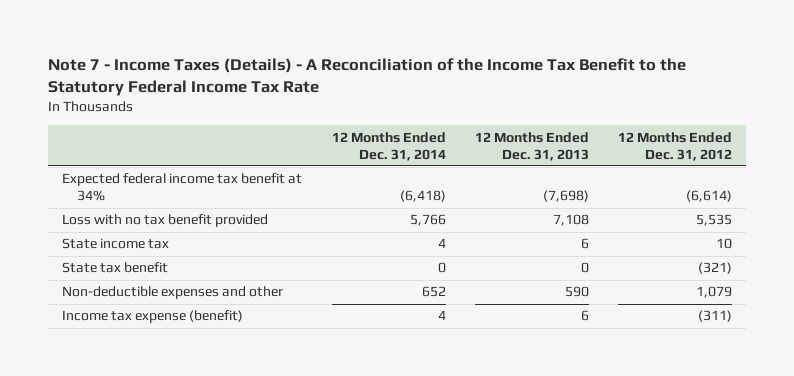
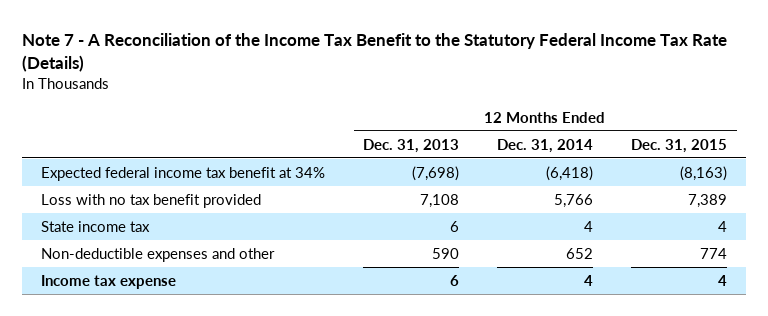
[47,57,686,96] Note 7 - Income Taxes (Details) - A Reconciliation of the Income Tax Benefit to the Statutory Federal Income Tax Rate -> [22,32,728,72] Note 7 - A Reconciliation of the Income Tax Benefit to the Statutory Federal Income Tax Rate (Details)
[617,131,732,161] 12 Months Ended Dec. 31, 2012 -> none
none -> [631,138,728,153] Dec. 31, 2015
[62,262,169,274] State tax benefit -> none
[62,310,244,324] Income tax expense (benefit) -> [41,274,177,289] Income tax expense

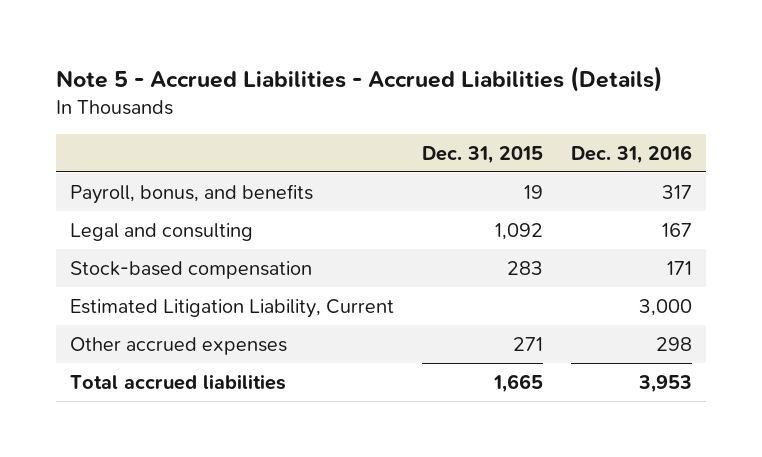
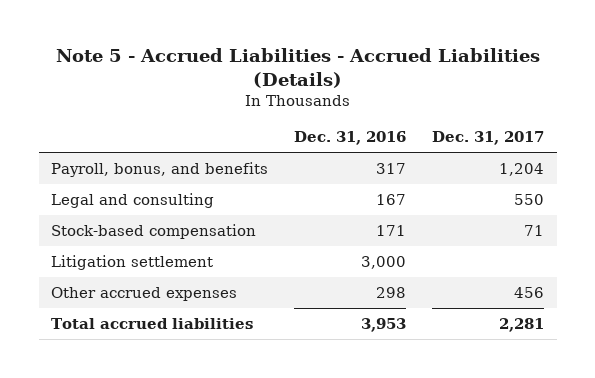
[422,145,544,164] Dec. 31, 2015 -> none
none -> [432,131,545,146] Dec. 31, 2017
[69,298,394,318] Estimated Litigation Liability, Current -> [51,254,214,270] Litigation settlement

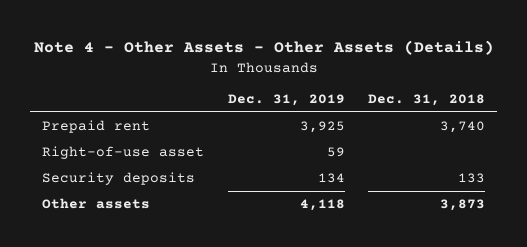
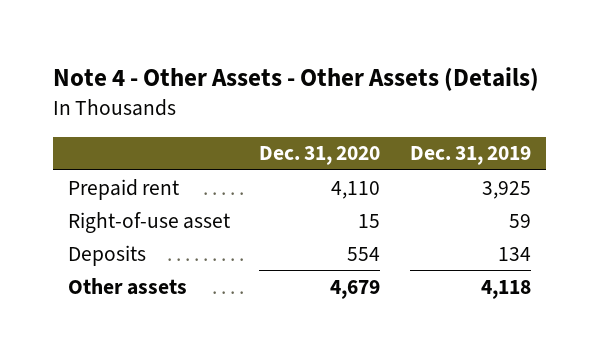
[368,94,486,107] Dec. 31, 2018 -> none
none -> [259,146,381,166] Dec. 31, 2020
[41,171,195,185] Security deposits -> [67,244,146,266] Deposits

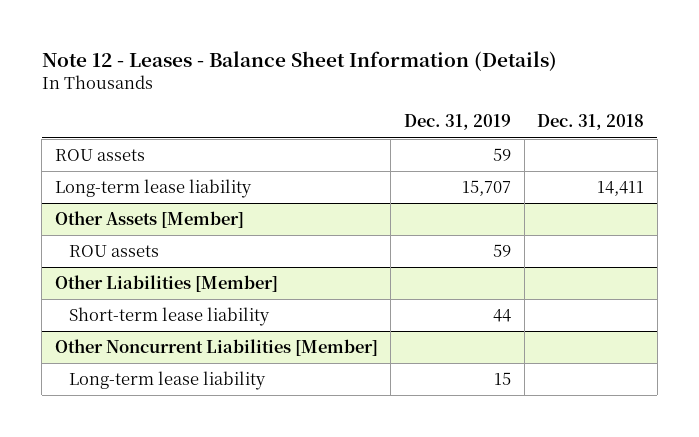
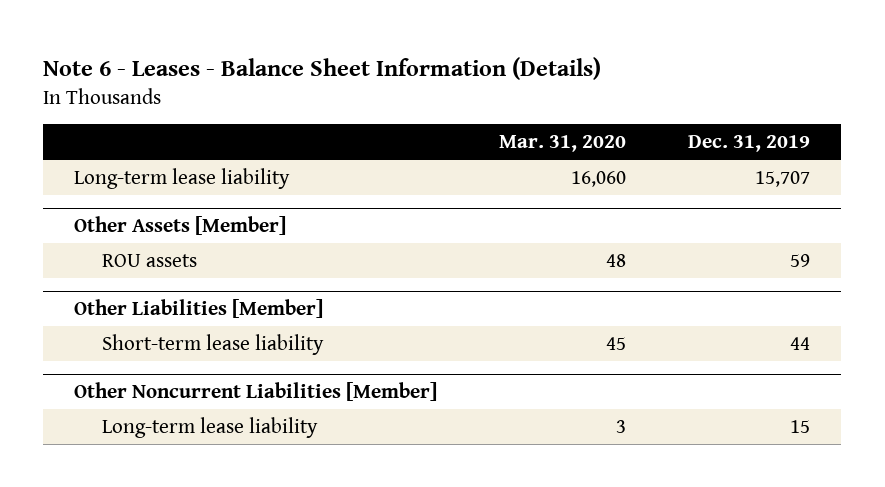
[41,51,557,72] Note 12 - Leases - Balance Sheet Information (Details) -> [43,56,602,80] Note 6 - Leases - Balance Sheet Information (Details)
[537,114,645,131] Dec. 31, 2018 -> none
none -> [499,135,627,153] Mar. 31, 2020
[54,148,145,161] ROU assets -> none

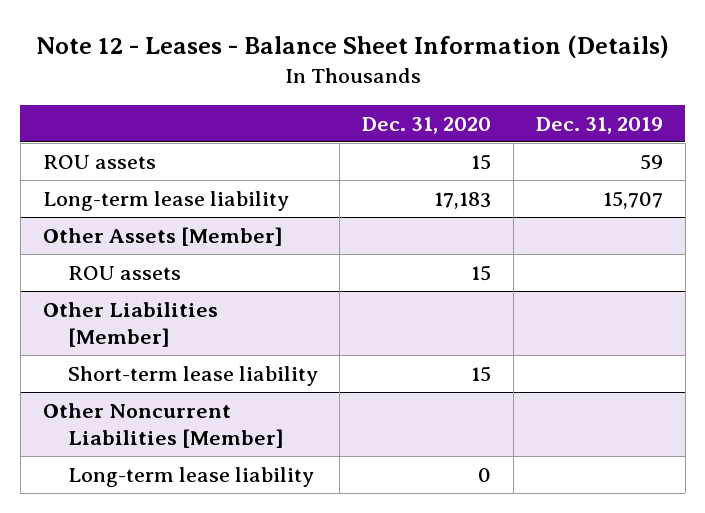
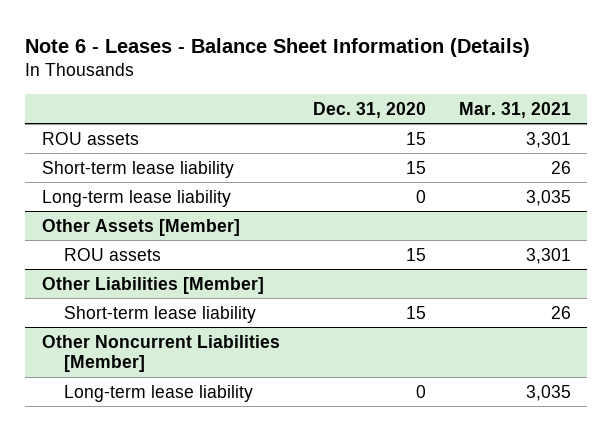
[35,34,669,58] Note 12 - Leases - Balance Sheet Information (Details) -> [25,37,531,57] Note 6 - Leases - Balance Sheet Information (Details)
[535,116,663,134] Dec. 31, 2019 -> none
none -> [458,101,571,118] Mar. 31, 2021
none -> [41,160,234,178] Short-term lease liability
[434,191,492,209] 17,183 -> [415,189,426,203] 0

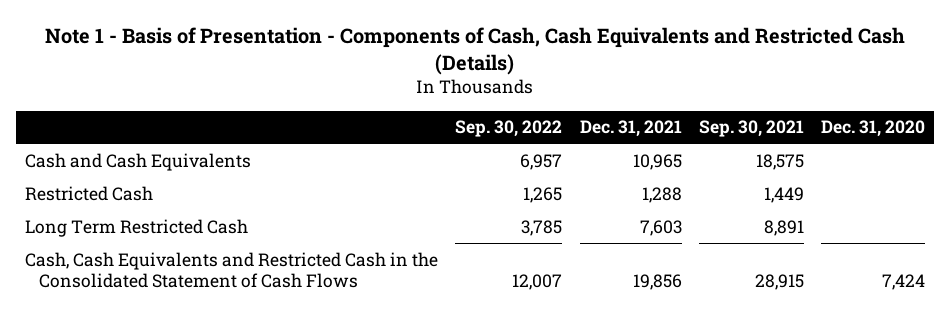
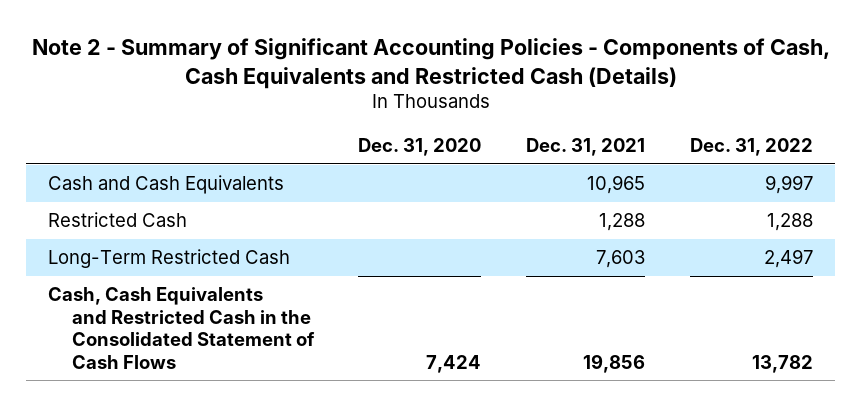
[45,27,906,76] Note 1 - Basis of Presentation - Components of Cash, Cash Equivalents and Restricted Cash (Details) -> [31,37,830,89] Note 2 - Summary of Significant Accounting Policies - Components of Cash, Cash Equivalents and Restricted Cash (Details)
[455,120,563,138] Sep. 30, 2022 -> none
[699,120,805,138] Sep. 30, 2021 -> none
none -> [689,137,813,156] Dec. 31, 2022
[25,218,249,237] Long Term Restricted Cash -> [48,249,291,269] Long-Term Restricted Cash

